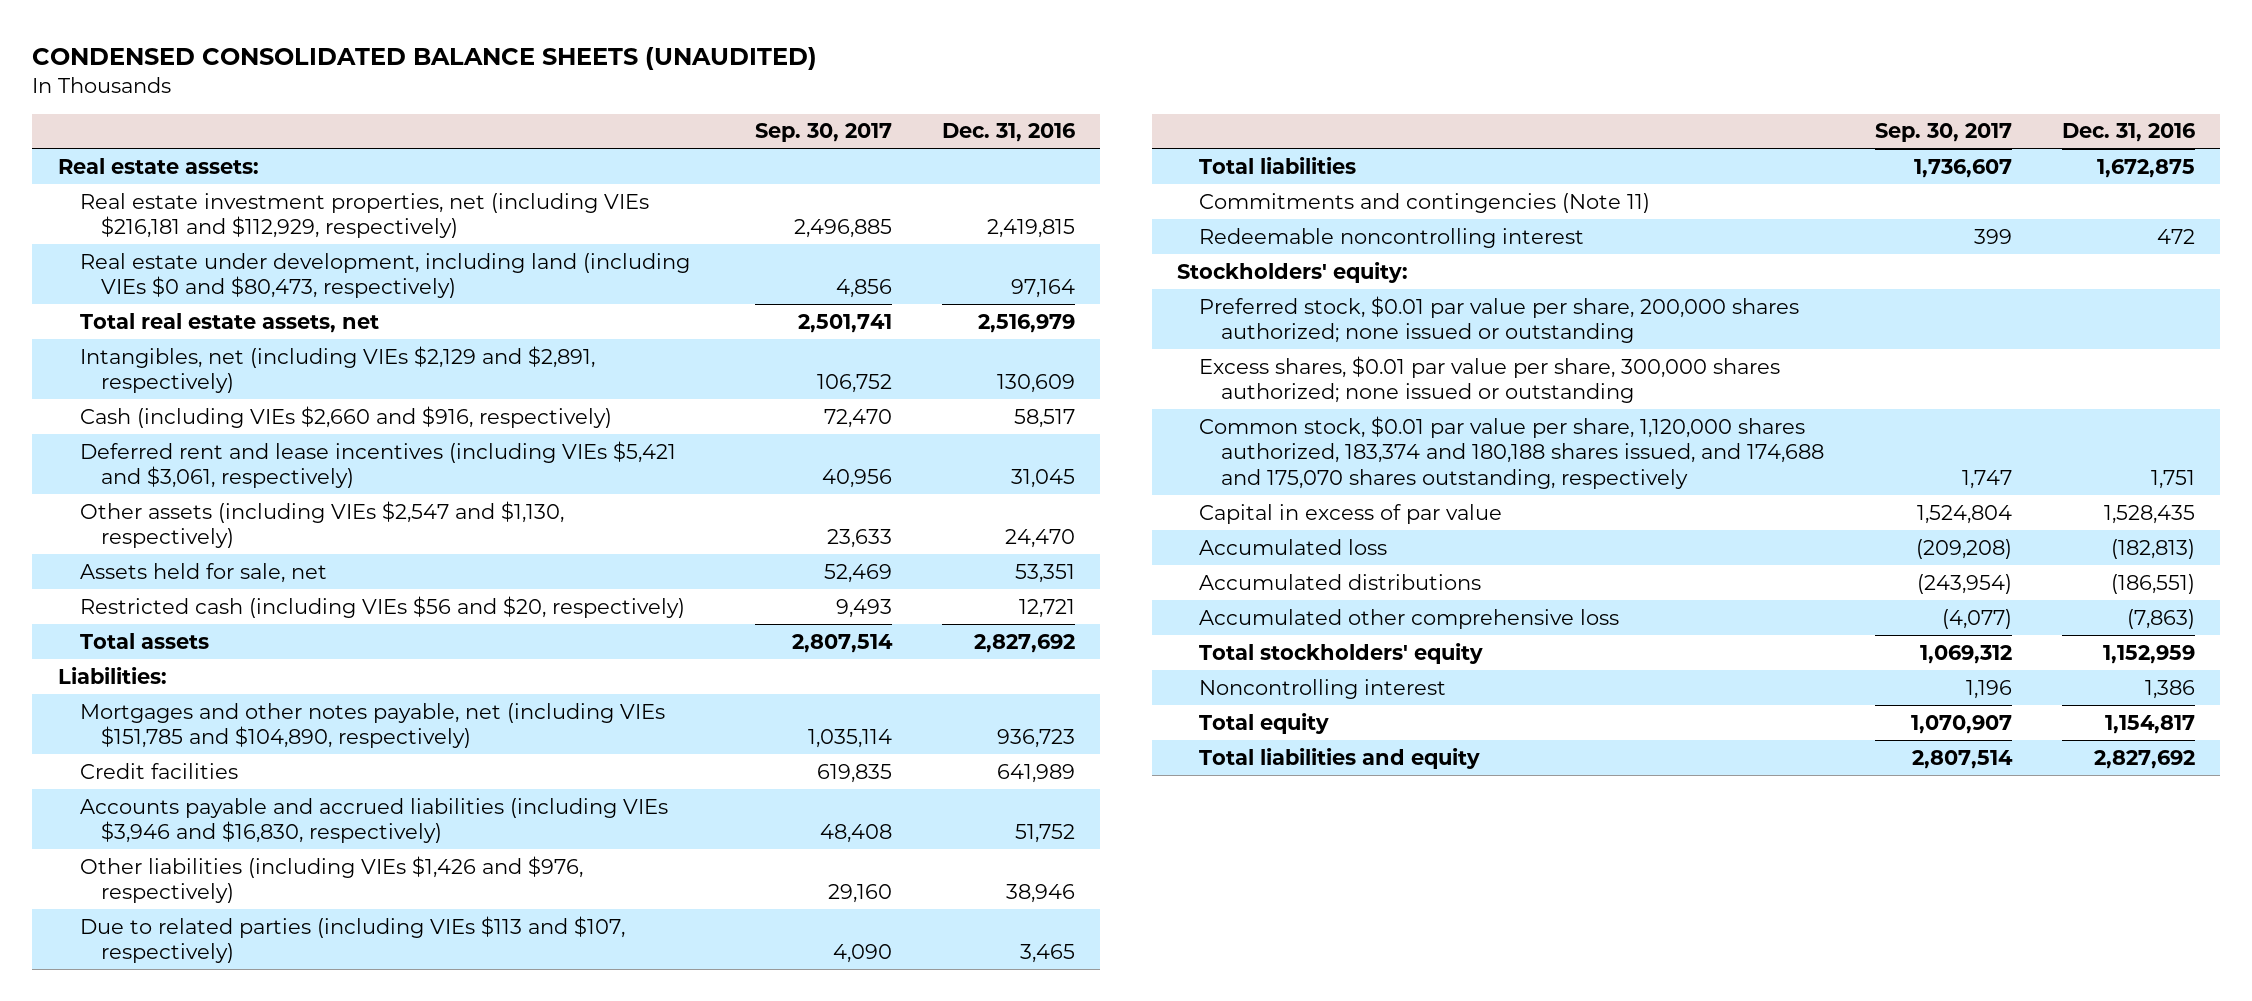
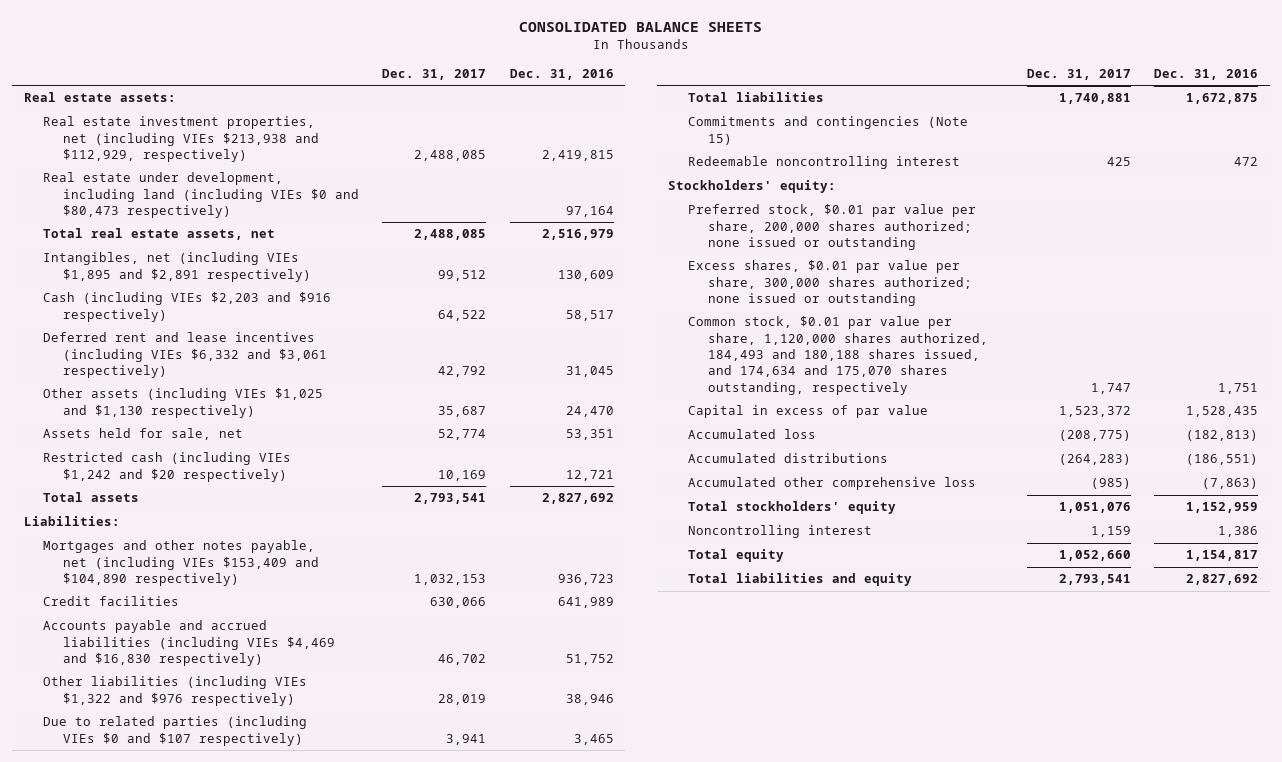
[32,46,818,70] CONDENSED CONSOLIDATED BALANCE SHEETS (UNAUDITED) -> [518,21,762,32] CONSOLIDATED BALANCE SHEETS
[754,123,892,143] Sep. 30, 2017 -> none
none -> [382,69,487,81] Dec. 31, 2017
[79,192,649,239] Real estate investment properties, net (including VIEs $216,181 and $112,929, respectively) -> [43,116,320,163] Real estate investment properties, net (including VIEs $213,938 and $112,929, respectively)
[79,252,690,299] Real estate under development, including land (including VIEs $0 and $80,473, respectively) -> [43,172,360,219] Real estate under development, including land (including VIEs $0 and $80,473 respectively)
[79,345,595,394] Intangibles, net (including VIEs $2,129 and $2,891, respectively) -> [43,252,312,282] Intangibles, net (including VIEs $1,895 and $2,891 respectively)
[79,405,612,428] Cash (including VIEs $2,660 and $916, respectively) -> [43,292,332,322] Cash (including VIEs $2,203 and $916 respectively)
[79,440,676,489] Deferred rent and lease incentives (including VIEs $5,421 and $3,061, respectively) -> [43,332,328,379] Deferred rent and lease incentives (including VIEs $6,332 and $3,061 respectively)
[79,500,564,549] Other assets (including VIEs $2,547 and $1,130, respectively) -> [43,388,324,418] Other assets (including VIEs $1,025 and $1,130 respectively)
[79,595,685,618] Restricted cash (including VIEs $56 and $20, respectively) -> [43,452,292,482] Restricted cash (including VIEs $1,242 and $20 respectively)
[79,702,665,749] Mortgages and other notes payable, net (including VIEs $151,785 and $104,890, respectively) -> [43,540,320,587] Mortgages and other notes payable, net (including VIEs $153,409 and $104,890 respectively)
[79,797,668,844] Accounts payable and accrued liabilities (including VIEs $3,946 and $16,830, respectively) -> [43,620,336,667] Accounts payable and accrued liabilities (including VIEs $4,469 and $16,830 respectively)
[79,855,583,904] Other liabilities (including VIEs $1,426 and $976, respectively) -> [43,676,308,706] Other liabilities (including VIEs $1,322 and $976 respectively)
[79,915,625,964] Due to related parties (including VIEs $113 and $107, respectively) -> [43,716,308,746] Due to related parties (including VIEs $0 and $107 respectively)
[1199,192,1651,213] Commitments and contingencies (Note 11) -> [688,116,969,145] Commitments and contingencies (Note 15)
[1199,415,1825,490] Common stock, $0.01 par value per share, 1,120,000 shares authorized, 183,374 and 180,188 shares issued, and 174,688 and 175,070 shares outstanding, respectively -> [688,316,988,395] Common stock, $0.01 par value per share, 1,120,000 shares authorized, 184,493 and 180,188 shares issued, and 174,634 and 175,070 shares outstanding, respectively

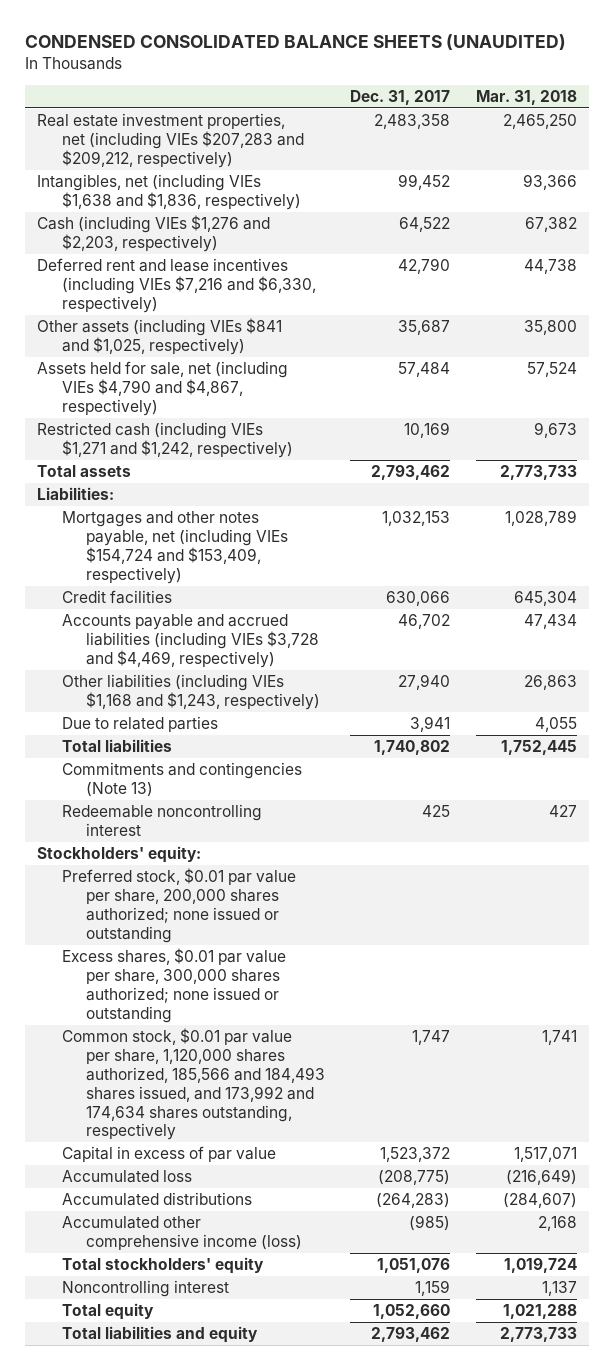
[518,21,762,32] CONSOLIDATED BALANCE SHEETS -> [24,34,566,51] CONDENSED CONSOLIDATED BALANCE SHEETS (UNAUDITED)
[509,69,614,81] Dec. 31, 2016 -> none
none -> [475,89,577,105] Mar. 31, 2018
[23,92,176,103] Real estate assets: -> none
[43,172,360,219] Real estate under development, including land (including VIEs $0 and $80,473 respectively) -> none
[43,228,276,241] Total real estate assets, net -> none
[43,116,320,163] Real estate investment properties, net (including VIEs $213,938 and $112,929, respectively) -> [37,113,304,168] Real estate investment properties, net (including VIEs $207,283 and $209,212, respectively)
[414,150,487,162] 2,488,085 -> [374,114,451,130] 2,483,358
[43,252,312,282] Intangibles, net (including VIEs $1,895 and $2,891 respectively) -> [37,174,301,211] Intangibles, net (including VIEs $1,638 and $1,836, respectively)
[438,269,487,281] 99,512 -> [398,174,451,191] 99,452
[43,292,332,322] Cash (including VIEs $2,203 and $916 respectively) -> [37,215,271,253] Cash (including VIEs $1,276 and $2,203, respectively)
[43,332,328,379] Deferred rent and lease incentives (including VIEs $6,332 and $3,061 respectively) -> [37,258,316,313] Deferred rent and lease incentives (including VIEs $7,216 and $6,330, respectively)
[438,366,487,378] 42,792 -> [398,258,451,275] 42,790
[43,388,324,418] Other assets (including VIEs $1,025 and $1,130 respectively) -> [37,318,283,356] Other assets (including VIEs $841 and $1,025, respectively)
[43,428,244,441] Assets held for sale, net -> [37,361,289,416] Assets held for sale, net (including VIEs $4,790 and $4,867, respectively)
[438,429,487,441] 52,774 -> [398,362,451,378] 57,484
[43,452,292,482] Restricted cash (including VIEs $1,242 and $20 respectively) -> [37,422,293,459] Restricted cash (including VIEs $1,271 and $1,242, respectively)
[414,493,487,505] 2,793,541 -> [371,465,451,481] 2,793,462
[43,540,320,587] Mortgages and other notes payable, net (including VIEs $153,409 and $104,890 respectively) -> [61,511,288,584] Mortgages and other notes payable, net (including VIEs $154,724 and $153,409, respectively)
[43,620,336,667] Accounts payable and accrued liabilities (including VIEs $4,469 and $16,830 respectively) -> [61,614,319,668] Accounts payable and accrued liabilities (including VIEs $3,728 and $4,469, respectively)
[43,676,308,706] Other liabilities (including VIEs $1,322 and $976 respectively) -> [61,674,320,711] Other liabilities (including VIEs $1,168 and $1,243, respectively)
[438,693,487,705] 28,019 -> [398,674,451,691] 27,940
[43,716,308,746] Due to related parties (including VIEs $0 and $107 respectively) -> [61,716,218,733] Due to related parties
[1059,93,1132,105] 1,740,881 -> [374,740,451,756] 1,740,802
[688,116,969,145] Commitments and contingencies (Note 15) -> [61,762,302,798] Commitments and contingencies (Note 13)
[688,316,988,395] Common stock, $0.01 par value per share, 1,120,000 shares authorized, 184,493 and 180,188 shares issued, and 174,634 and 175,070 shares outstanding, respectively -> [61,1028,325,1141] Common stock, $0.01 par value per share, 1,120,000 shares authorized, 185,566 and 184,493 shares issued, and 173,992 and 174,634 shares outstanding, respectively
[688,477,977,491] Accumulated other comprehensive loss -> [61,1216,302,1251] Accumulated other comprehensive income (loss)
[1059,574,1132,586] 2,793,541 -> [371,1327,451,1343] 2,793,462

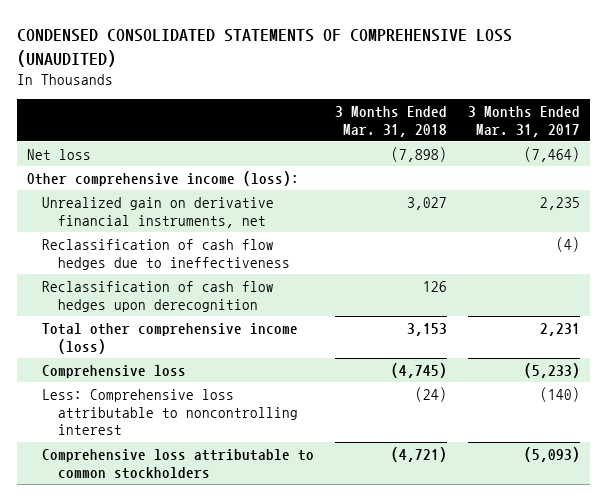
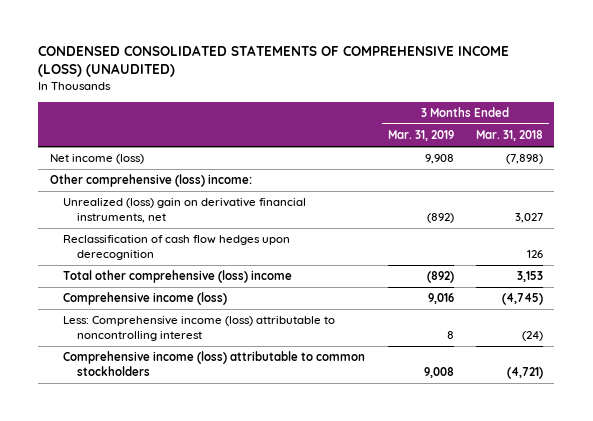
[16,29,512,67] CONDENSED CONSOLIDATED STATEMENTS OF COMPREHENSIVE LOSS (UNAUDITED) -> [38,45,510,78] CONDENSED CONSOLIDATED STATEMENTS OF COMPREHENSIVE INCOME (LOSS) (UNAUDITED)
[467,105,580,137] 3 Months Ended Mar. 31, 2017 -> none
none -> [387,130,454,142] Mar. 31, 2019
[42,238,290,270] Reclassification of cash flow hedges due to ineffectiveness -> none
[26,148,91,160] Net loss -> [49,154,144,165] Net income (loss)
[26,170,299,186] Other comprehensive income (loss): -> [49,174,252,188] Other comprehensive (loss) income:
[42,196,275,228] Unrealized gain on derivative financial instruments, net -> [63,198,307,223] Unrealized (loss) gain on derivative financial instruments, net
[42,322,299,354] Total other comprehensive income (loss) -> [63,270,293,284] Total other comprehensive (loss) income
[42,364,187,378] Comprehensive loss -> [63,292,228,306] Comprehensive income (loss)
[42,388,298,436] Less: Comprehensive loss attributable to noncontrolling interest -> [63,316,336,341] Less: Comprehensive income (loss) attributable to noncontrolling interest
[42,448,315,479] Comprehensive loss attributable to common stockholders -> [63,351,366,376] Comprehensive income (loss) attributable to common stockholders

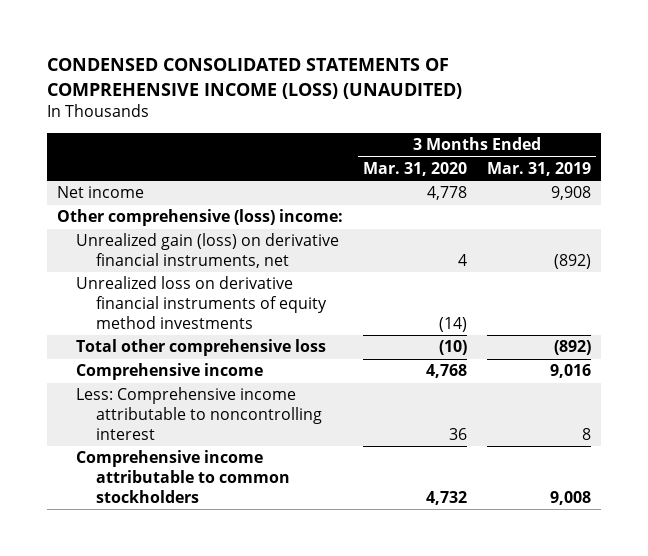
[476,130,544,142] Mar. 31, 2018 -> none
none -> [363,161,468,176] Mar. 31, 2020
[49,154,144,165] Net income (loss) -> [56,186,144,199] Net income
[63,235,291,260] Reclassification of cash flow hedges upon derecognition -> none
[63,198,307,223] Unrealized (loss) gain on derivative financial instruments, net -> [76,233,340,269] Unrealized gain (loss) on derivative financial instruments, net
none -> [76,276,327,329] Unrealized loss on derivative financial instruments of equity method investments
[63,270,293,284] Total other comprehensive (loss) income -> [76,339,327,357] Total other comprehensive loss
[63,292,228,306] Comprehensive income (loss) -> [76,363,264,381] Comprehensive income
[63,316,336,341] Less: Comprehensive income (loss) attributable to noncontrolling interest -> [76,387,322,440] Less: Comprehensive income attributable to noncontrolling interest
[63,351,366,376] Comprehensive income (loss) attributable to common stockholders -> [76,450,290,503] Comprehensive income attributable to common stockholders

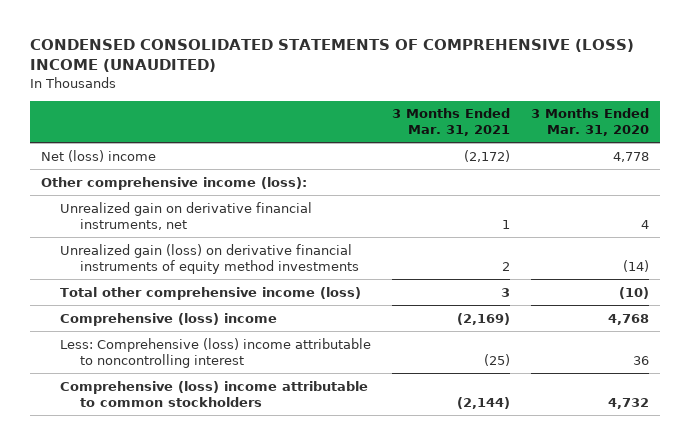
[46,58,462,99] CONDENSED CONSOLIDATED STATEMENTS OF COMPREHENSIVE INCOME (LOSS) (UNAUDITED) -> [30,39,635,73] CONDENSED CONSOLIDATED STATEMENTS OF COMPREHENSIVE (LOSS) INCOME (UNAUDITED)
[487,161,592,176] Mar. 31, 2019 -> none
none -> [392,108,511,137] 3 Months Ended Mar. 31, 2021
[56,186,144,199] Net income -> [40,149,156,162] Net (loss) income
[56,209,343,227] Other comprehensive (loss) income: -> [40,176,307,190] Other comprehensive income (loss):
[76,233,340,269] Unrealized gain (loss) on derivative financial instruments, net -> [60,201,313,230] Unrealized gain on derivative financial instruments, net
[76,276,327,329] Unrealized loss on derivative financial instruments of equity method investments -> [60,243,359,274] Unrealized gain (loss) on derivative financial instruments of equity method investments
[76,339,327,357] Total other comprehensive loss -> [60,286,362,300] Total other comprehensive income (loss)
[76,363,264,381] Comprehensive income -> [60,312,278,326] Comprehensive (loss) income
[76,387,322,440] Less: Comprehensive income attributable to noncontrolling interest -> [60,337,372,368] Less: Comprehensive (loss) income attributable to noncontrolling interest
[76,450,290,503] Comprehensive income attributable to common stockholders -> [60,380,369,407] Comprehensive (loss) income attributable to common stockholders

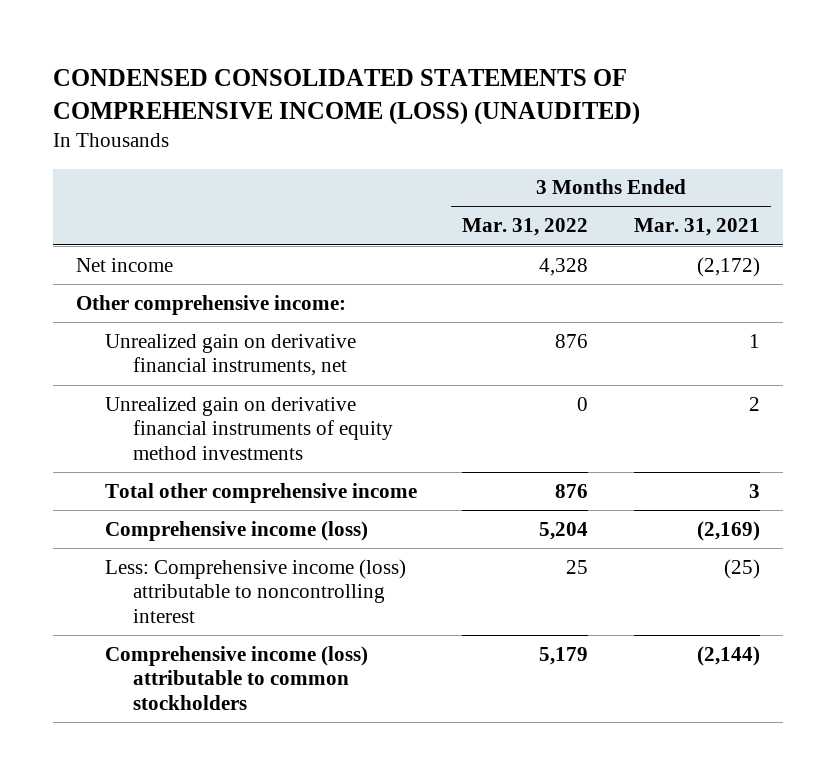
[30,39,635,73] CONDENSED CONSOLIDATED STATEMENTS OF COMPREHENSIVE (LOSS) INCOME (UNAUDITED) -> [53,69,641,125] CONDENSED CONSOLIDATED STATEMENTS OF COMPREHENSIVE INCOME (LOSS) (UNAUDITED)
[531,108,650,137] 3 Months Ended Mar. 31, 2020 -> none
none -> [462,218,589,237] Mar. 31, 2022
[40,149,156,162] Net (loss) income -> [76,257,174,272] Net income
[40,176,307,190] Other comprehensive income (loss): -> [76,294,347,315] Other comprehensive income:
[60,243,359,274] Unrealized gain (loss) on derivative financial instruments of equity method investments -> [104,396,393,460] Unrealized gain on derivative financial instruments of equity method investments
[60,286,362,300] Total other comprehensive income (loss) -> [104,482,417,503] Total other comprehensive income
[60,312,278,326] Comprehensive (loss) income -> [104,520,368,541] Comprehensive income (loss)
[60,337,372,368] Less: Comprehensive (loss) income attributable to noncontrolling interest -> [104,558,406,623] Less: Comprehensive income (loss) attributable to noncontrolling interest
[60,380,369,407] Comprehensive (loss) income attributable to common stockholders -> [104,645,368,710] Comprehensive income (loss) attributable to common stockholders

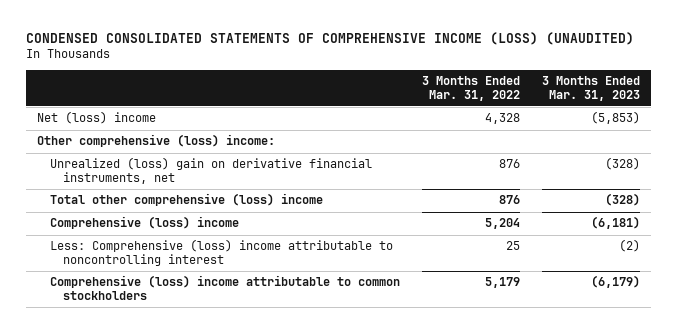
[633,218,760,237] Mar. 31, 2021 -> none
none -> [542,76,641,101] 3 Months Ended Mar. 31, 2023
[104,396,393,460] Unrealized gain on derivative financial instruments of equity method investments -> none
[76,257,174,272] Net income -> [36,111,156,125] Net (loss) income
[76,294,347,315] Other comprehensive income: -> [36,134,275,148] Other comprehensive (loss) income:
[104,333,356,377] Unrealized gain on derivative financial instruments, net -> [49,157,372,185] Unrealized (loss) gain on derivative financial instruments, net
[104,482,417,503] Total other comprehensive income -> [49,193,323,207] Total other comprehensive (loss) income
[104,520,368,541] Comprehensive income (loss) -> [49,216,239,230] Comprehensive (loss) income
[104,558,406,623] Less: Comprehensive income (loss) attributable to noncontrolling interest -> [49,239,393,267] Less: Comprehensive (loss) income attributable to noncontrolling interest
[104,645,368,710] Comprehensive income (loss) attributable to common stockholders -> [49,275,400,301] Comprehensive (loss) income attributable to common stockholders

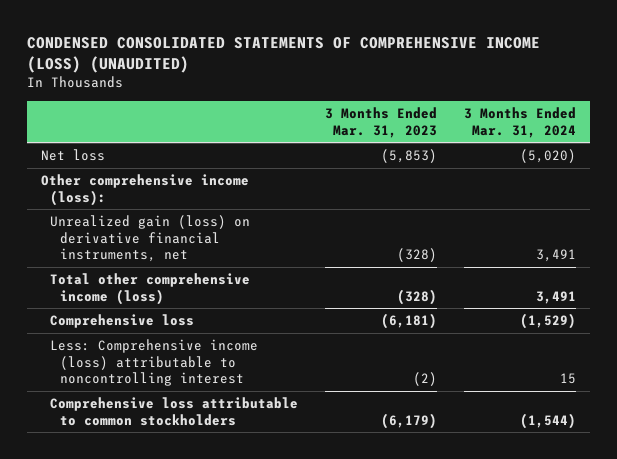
[422,76,521,101] 3 Months Ended Mar. 31, 2022 -> none
none -> [464,107,577,138] 3 Months Ended Mar. 31, 2024
[36,111,156,125] Net (loss) income -> [40,149,105,162] Net loss
[36,134,275,148] Other comprehensive (loss) income: -> [40,174,249,206] Other comprehensive income (loss):
[49,157,372,185] Unrealized (loss) gain on derivative financial instruments, net -> [50,215,251,263] Unrealized gain (loss) on derivative financial instruments, net
[49,193,323,207] Total other comprehensive (loss) income -> [50,273,251,305] Total other comprehensive income (loss)
[49,216,239,230] Comprehensive (loss) income -> [50,314,195,329] Comprehensive loss
[49,239,393,267] Less: Comprehensive (loss) income attributable to noncontrolling interest -> [50,339,259,387] Less: Comprehensive income (loss) attributable to noncontrolling interest
[49,275,400,301] Comprehensive (loss) income attributable to common stockholders -> [50,397,299,426] Comprehensive loss attributable to common stockholders

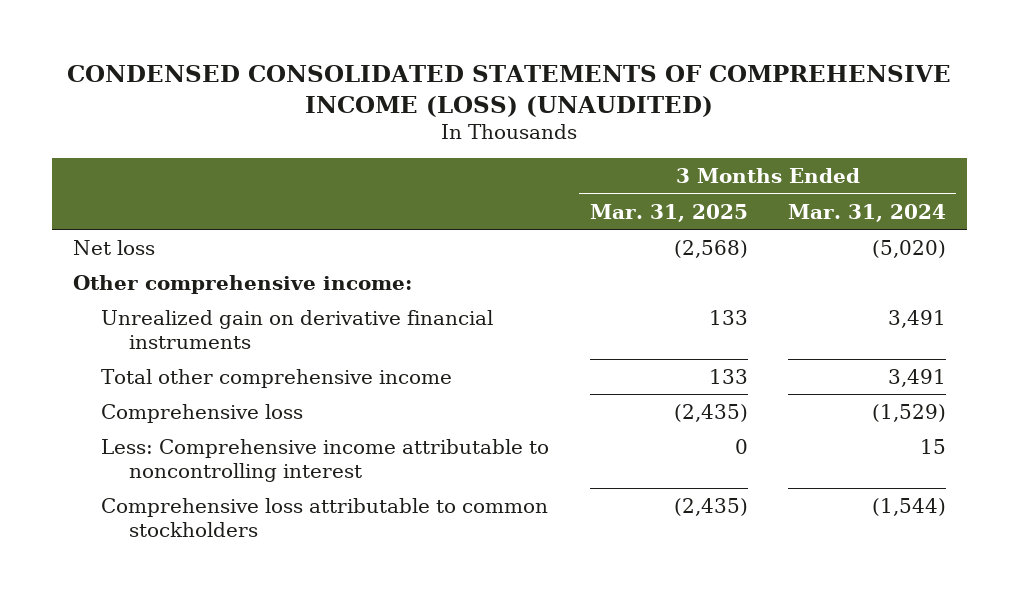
[325,107,438,138] 3 Months Ended Mar. 31, 2023 -> none
none -> [589,203,748,222] Mar. 31, 2025
[40,174,249,206] Other comprehensive income (loss): -> [72,274,412,294] Other comprehensive income:
[50,215,251,263] Unrealized gain (loss) on derivative financial instruments, net -> [100,309,493,349] Unrealized gain on derivative financial instruments
[50,273,251,305] Total other comprehensive income (loss) -> [100,368,452,388] Total other comprehensive income
[50,339,259,387] Less: Comprehensive income (loss) attributable to noncontrolling interest -> [100,438,549,482] Less: Comprehensive income attributable to noncontrolling interest

